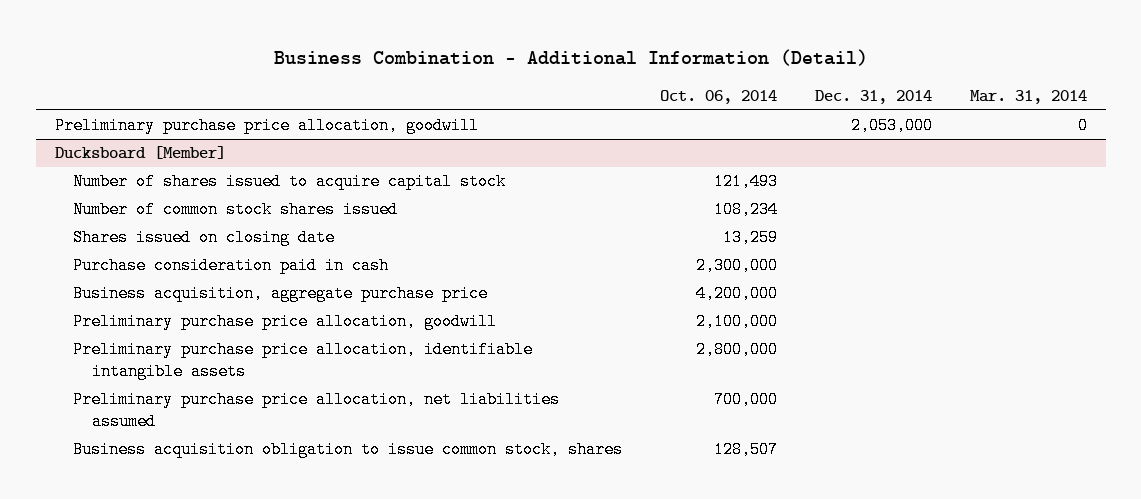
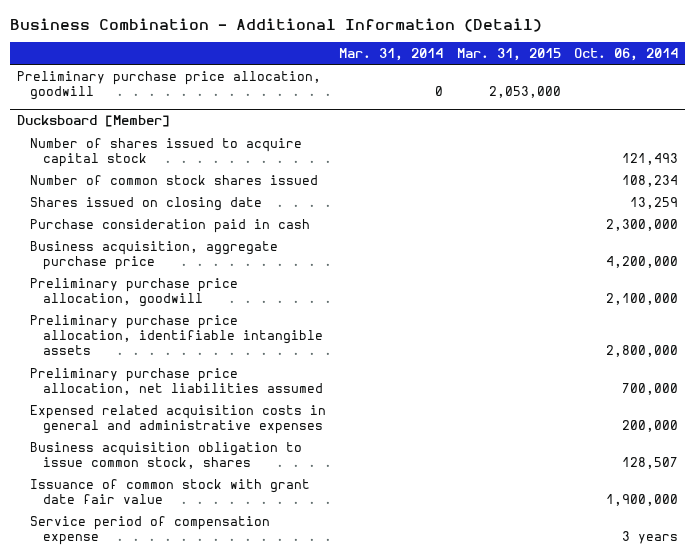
[815,90,933,105] Dec. 31, 2014 -> none
none -> [456,47,561,61] Mar. 31, 2015
none -> [29,404,326,435] Expensed related acquisition costs in general and administrative expenses
none -> [29,478,310,505] Issuance of common stock with grant date fair value
none -> [29,515,270,546] Service period of compensation expense

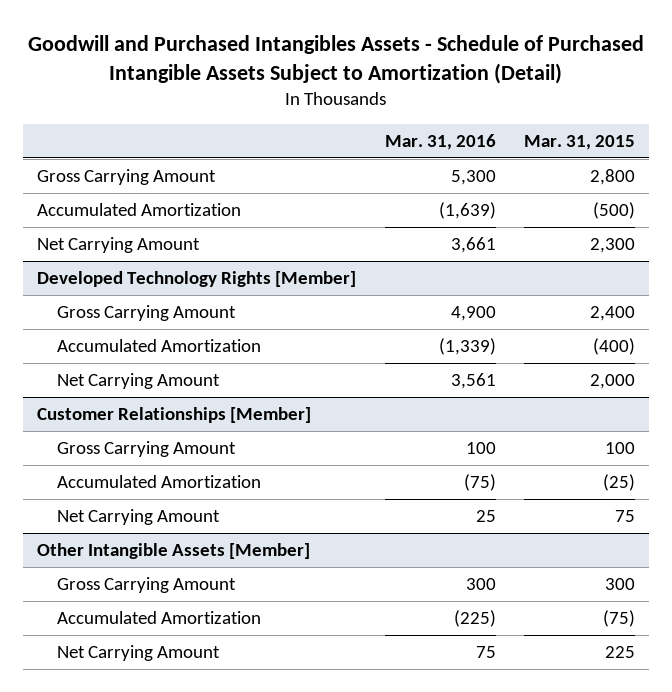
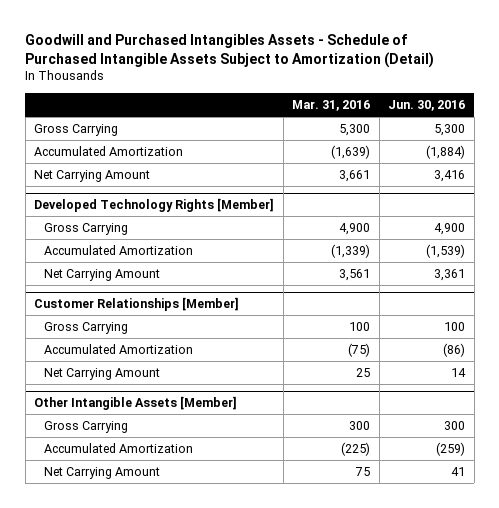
[524,134,636,150] Mar. 31, 2015 -> none
none -> [388,99,466,111] Jun. 30, 2016
[36,169,216,186] Gross Carrying Amount -> [34,123,119,136] Gross Carrying
[57,305,237,322] Gross Carrying Amount -> [44,222,129,235] Gross Carrying
[57,441,237,458] Gross Carrying Amount -> [44,321,129,334] Gross Carrying
[57,577,237,594] Gross Carrying Amount -> [44,420,129,433] Gross Carrying

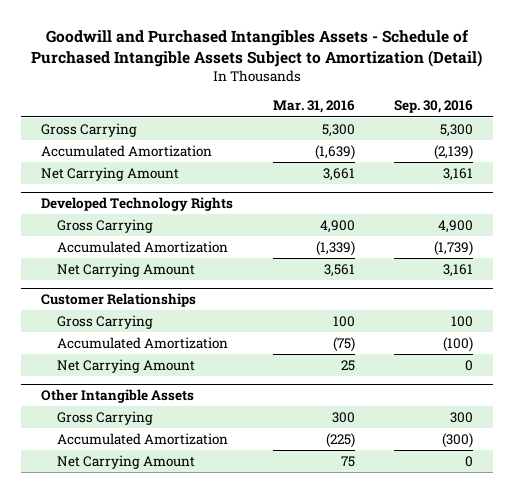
[388,99,466,111] Jun. 30, 2016 -> none
none -> [394,100,474,114] Sep. 30, 2016
[34,198,275,213] Developed Technology Rights [Member] -> [41,196,234,211] Developed Technology Rights
[34,297,240,312] Customer Relationships [Member] -> [41,292,197,307] Customer Relationships
[34,396,238,411] Other Intangible Assets [Member] -> [41,388,195,403] Other Intangible Assets

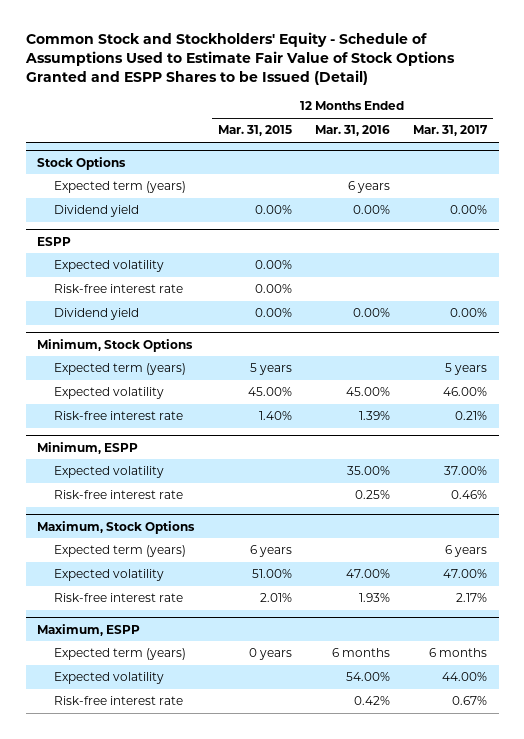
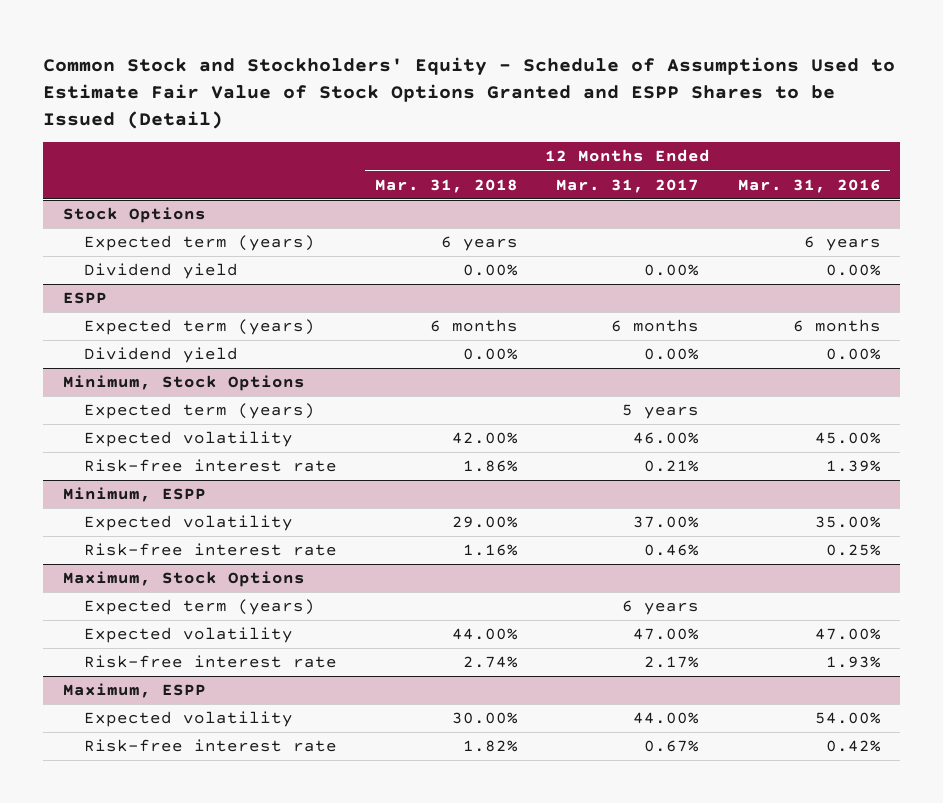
[217,125,292,137] Mar. 31, 2015 -> none
none -> [375,178,519,193] Mar. 31, 2018
[54,260,165,273] Expected volatility -> none
[54,284,184,294] Risk-free interest rate -> none
none -> [83,319,315,336] Expected term (years)
[54,648,187,661] Expected term (years) -> none

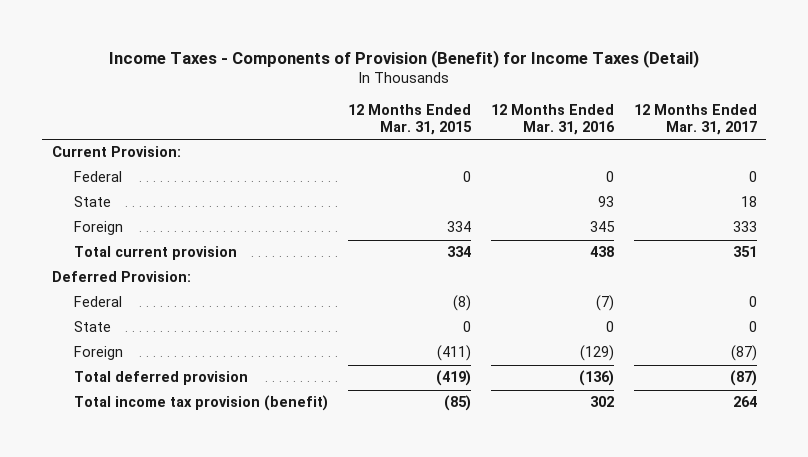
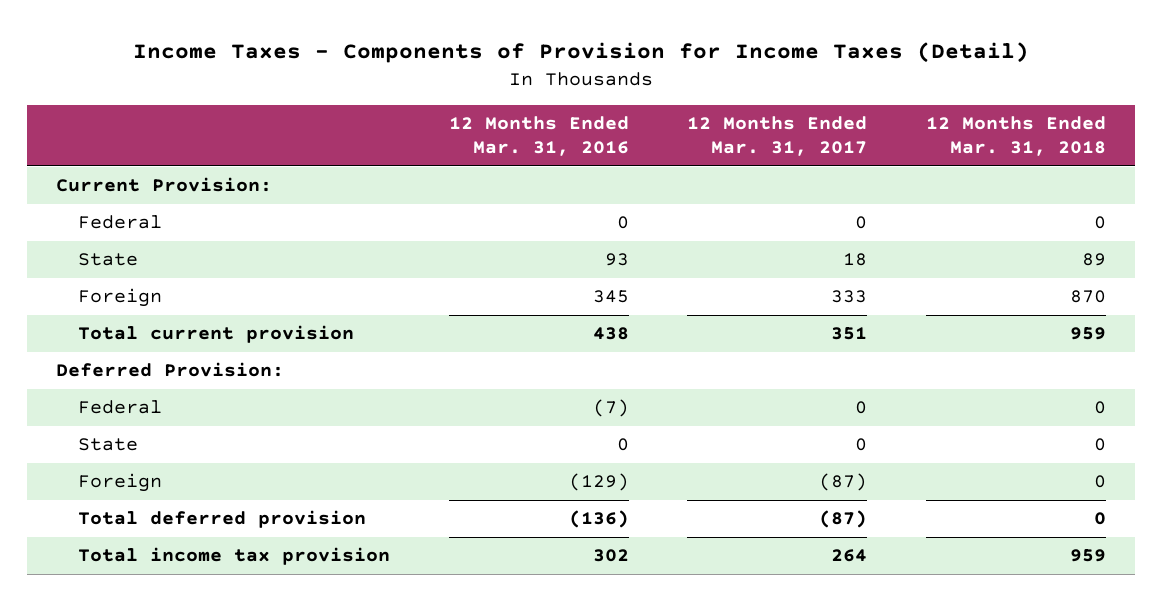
[109,50,700,69] Income Taxes - Components of Provision (Benefit) for Income Taxes (Detail) -> [132,41,1029,63] Income Taxes - Components of Provision for Income Taxes (Detail)
[348,104,473,136] 12 Months Ended Mar. 31, 2015 -> none
none -> [925,116,1106,157] 12 Months Ended Mar. 31, 2018
[74,395,329,412] Total income tax provision (benefit) -> [78,547,391,566] Total income tax provision

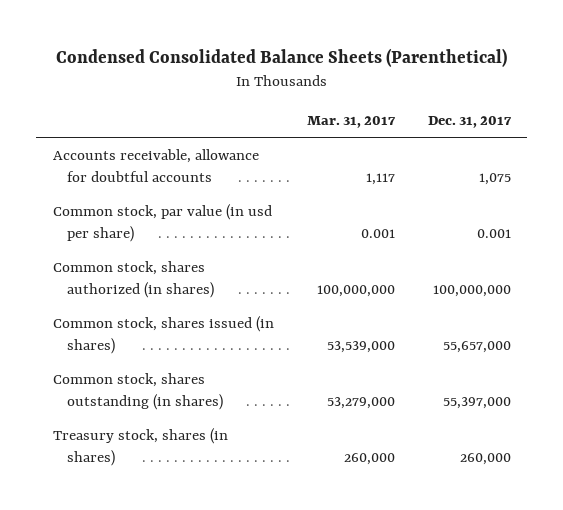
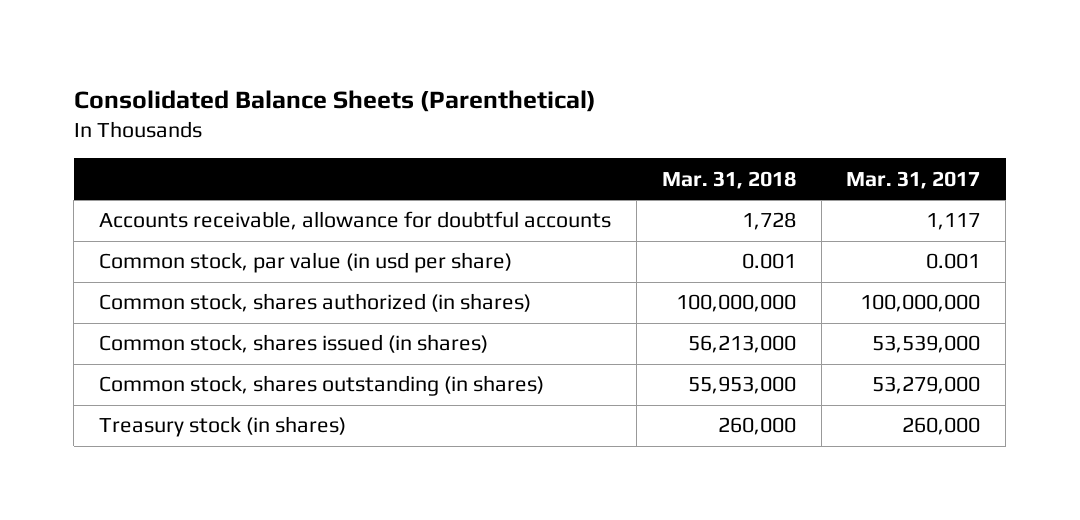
[55,48,507,68] Condensed Consolidated Balance Sheets (Parenthetical) -> [73,89,596,112] Consolidated Balance Sheets (Parenthetical)
[427,116,512,129] Dec. 31, 2017 -> none
none -> [661,170,796,189] Mar. 31, 2018
[52,427,228,466] Treasury stock, shares (in shares) -> [99,416,347,438] Treasury stock (in shares)

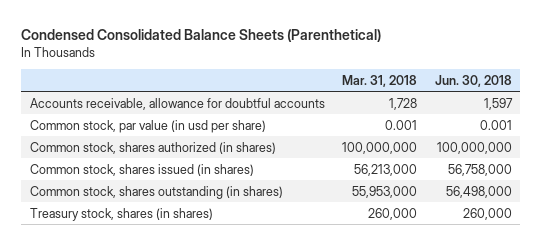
[73,89,596,112] Consolidated Balance Sheets (Parenthetical) -> [20,29,381,43] Condensed Consolidated Balance Sheets (Parenthetical)
[846,170,981,189] Mar. 31, 2017 -> none
none -> [434,74,512,87] Jun. 30, 2018
[99,416,347,438] Treasury stock (in shares) -> [29,207,213,221] Treasury stock, shares (in shares)

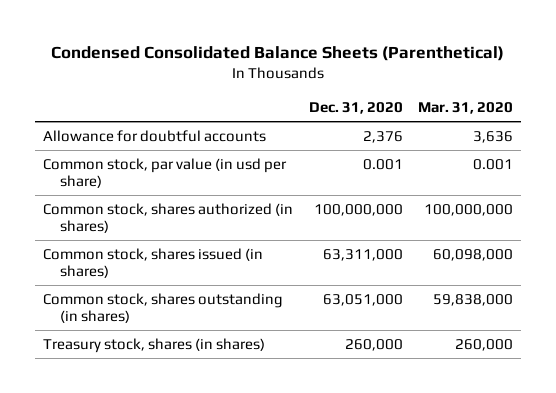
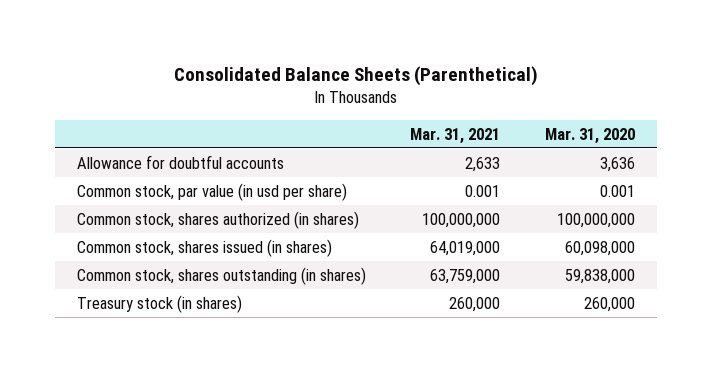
[51,46,505,62] Condensed Consolidated Balance Sheets (Parenthetical) -> [173,66,538,87] Consolidated Balance Sheets (Parenthetical)
[308,101,403,114] Dec. 31, 2020 -> none
none -> [410,127,501,144] Mar. 31, 2021
[42,337,265,353] Treasury stock, shares (in shares) -> [77,294,243,313] Treasury stock (in shares)

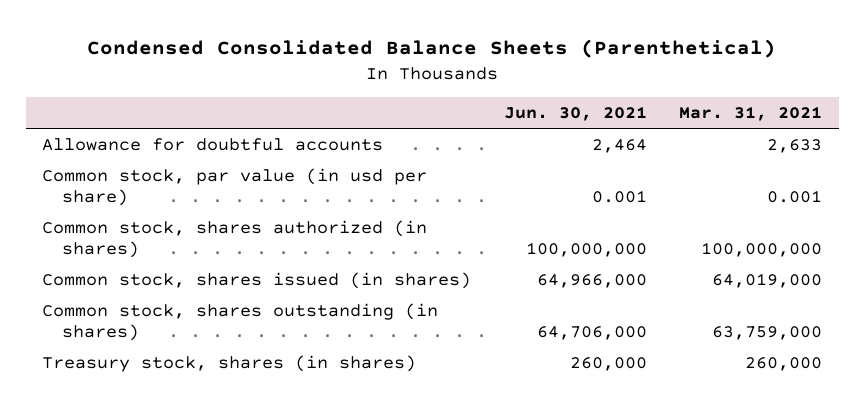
[173,66,538,87] Consolidated Balance Sheets (Parenthetical) -> [87,39,777,59] Condensed Consolidated Balance Sheets (Parenthetical)
[544,127,635,144] Mar. 31, 2020 -> none
none -> [503,106,647,122] Jun. 30, 2021
[77,294,243,313] Treasury stock (in shares) -> [42,354,417,372] Treasury stock, shares (in shares)

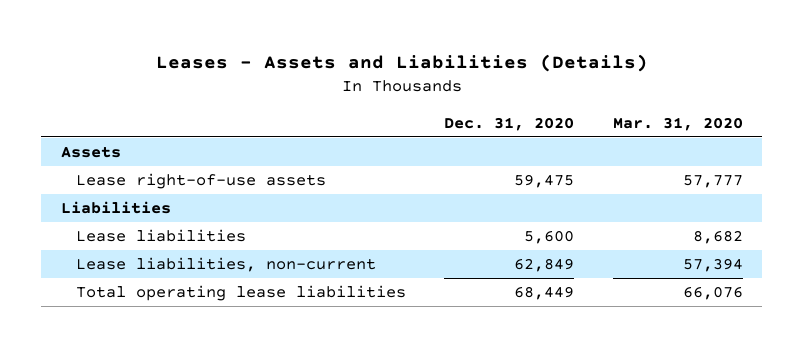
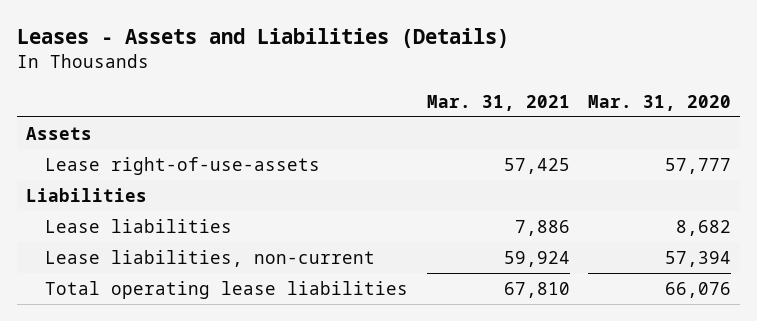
[444,116,575,131] Dec. 31, 2020 -> none
none -> [426,94,570,111] Mar. 31, 2021
[75,173,326,190] Lease right-of-use assets -> [45,156,321,175] Lease right-of-use-assets

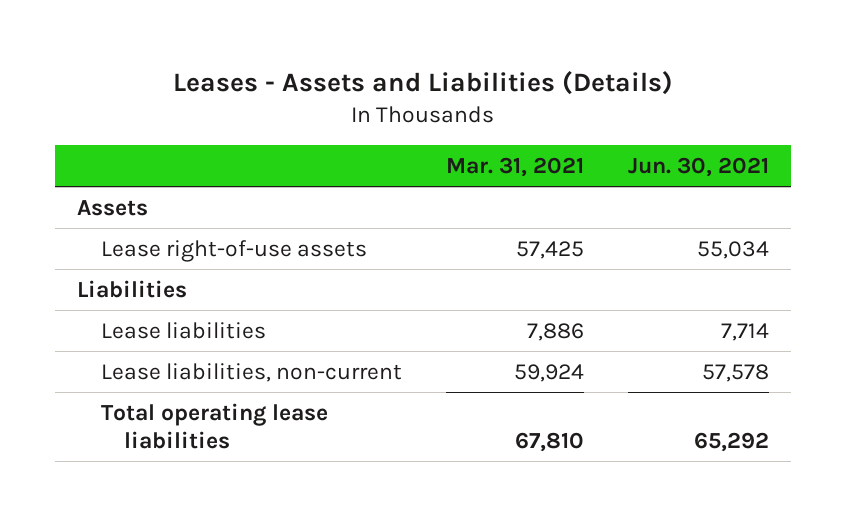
[587,94,731,111] Mar. 31, 2020 -> none
none -> [627,156,769,177] Jun. 30, 2021
[45,156,321,175] Lease right-of-use-assets -> [100,239,367,262] Lease right-of-use assets

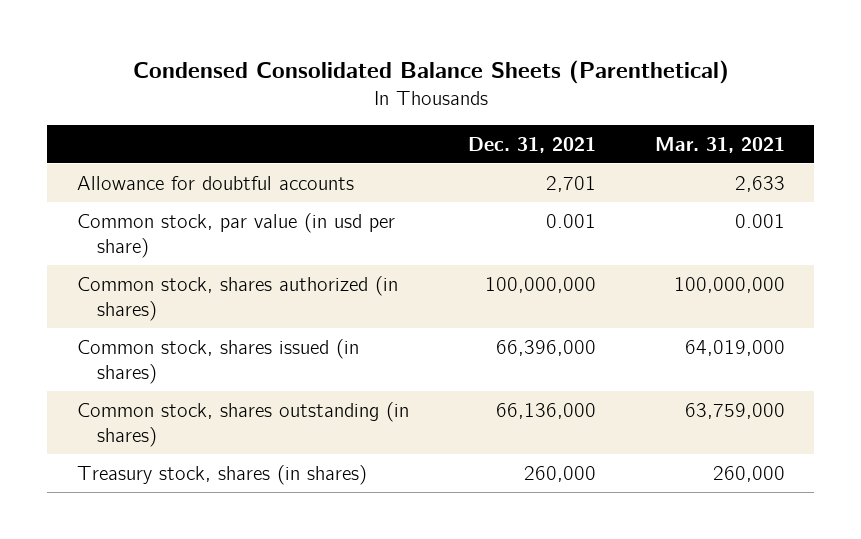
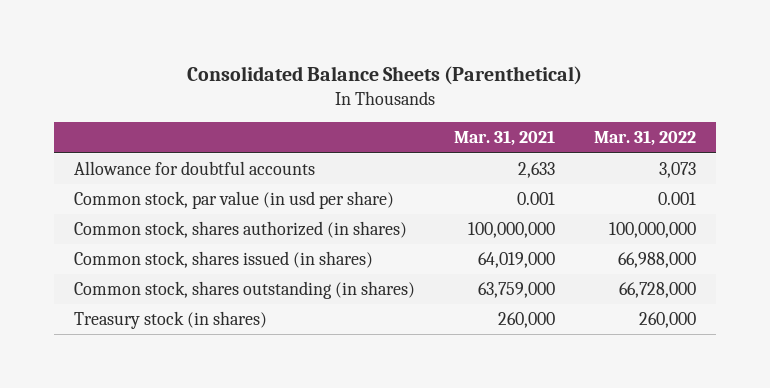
[132,60,729,85] Condensed Consolidated Balance Sheets (Parenthetical) -> [186,66,582,86] Consolidated Balance Sheets (Parenthetical)
[467,136,596,153] Dec. 31, 2021 -> none
none -> [594,130,697,147] Mar. 31, 2022
[76,464,367,485] Treasury stock, shares (in shares) -> [73,311,267,330] Treasury stock (in shares)

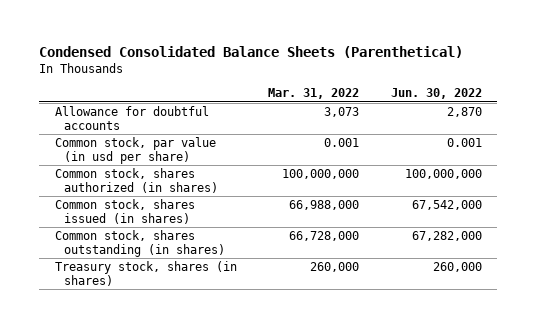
[186,66,582,86] Consolidated Balance Sheets (Parenthetical) -> [38,46,463,59] Condensed Consolidated Balance Sheets (Parenthetical)
[453,130,555,147] Mar. 31, 2021 -> none
none -> [390,88,482,100] Jun. 30, 2022
[73,311,267,330] Treasury stock (in shares) -> [54,260,237,286] Treasury stock, shares (in shares)

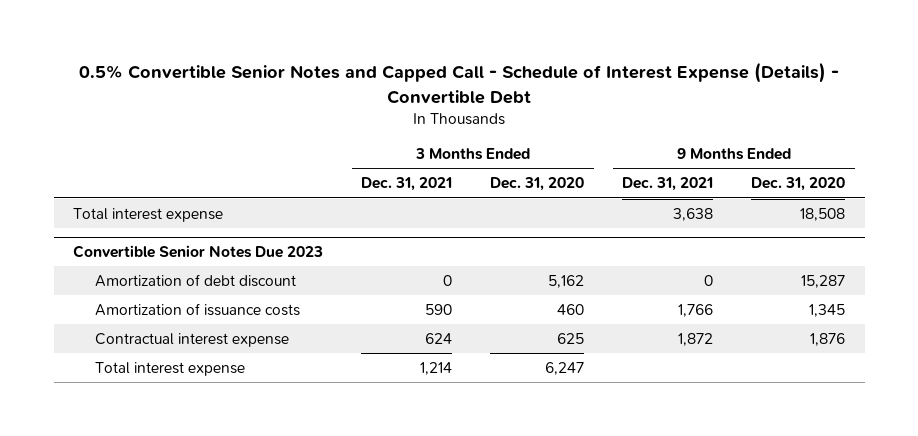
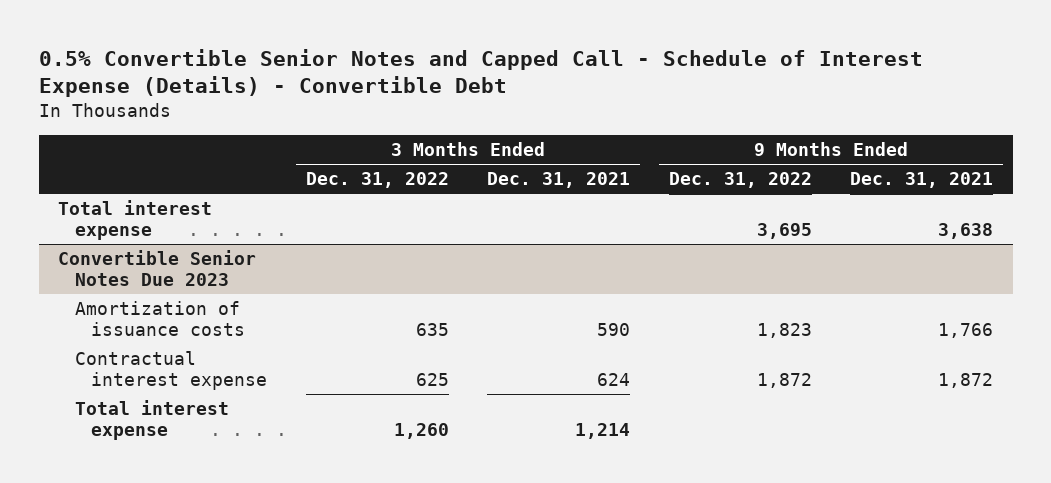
[490,177,585,192] Dec. 31, 2020 -> none
[751,177,846,192] Dec. 31, 2020 -> none
none -> [305,172,449,189] Dec. 31, 2022
none -> [668,172,812,189] Dec. 31, 2022
[94,273,296,287] Amortization of debt discount -> none

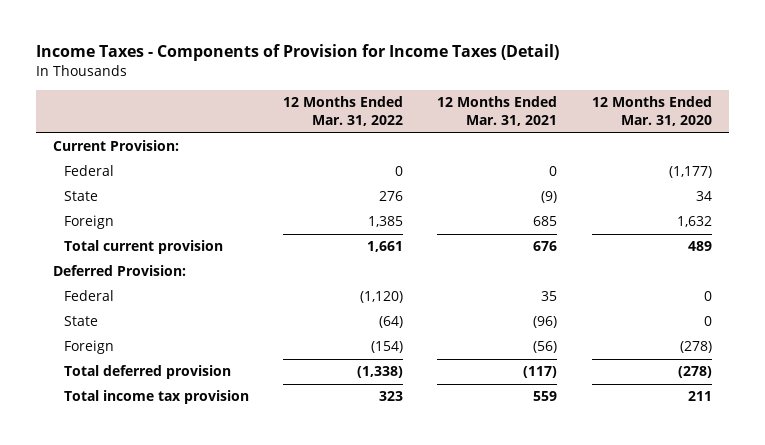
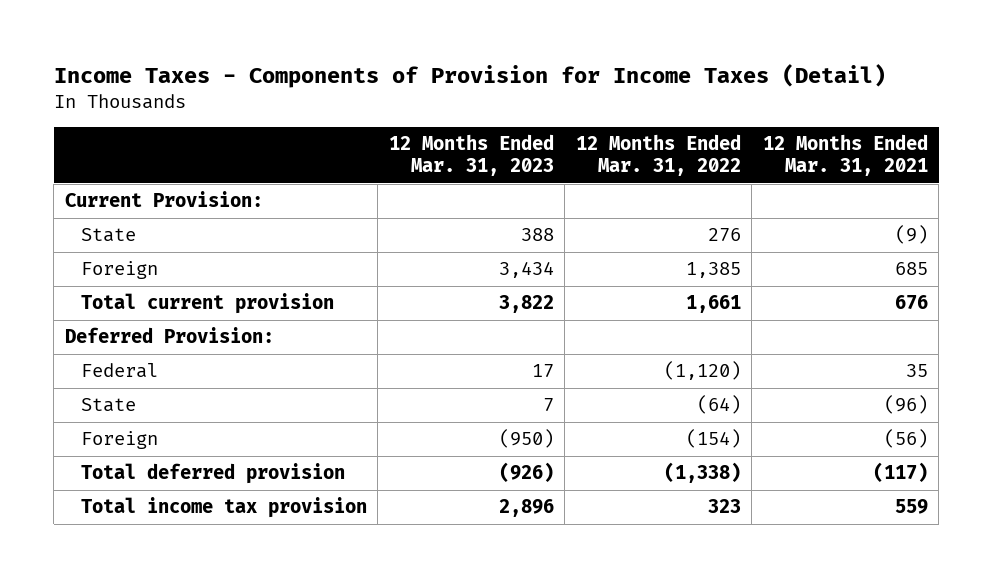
[591,96,712,127] 12 Months Ended Mar. 31, 2020 -> none
none -> [388,134,554,177] 12 Months Ended Mar. 31, 2023
[63,165,114,177] Federal -> none

